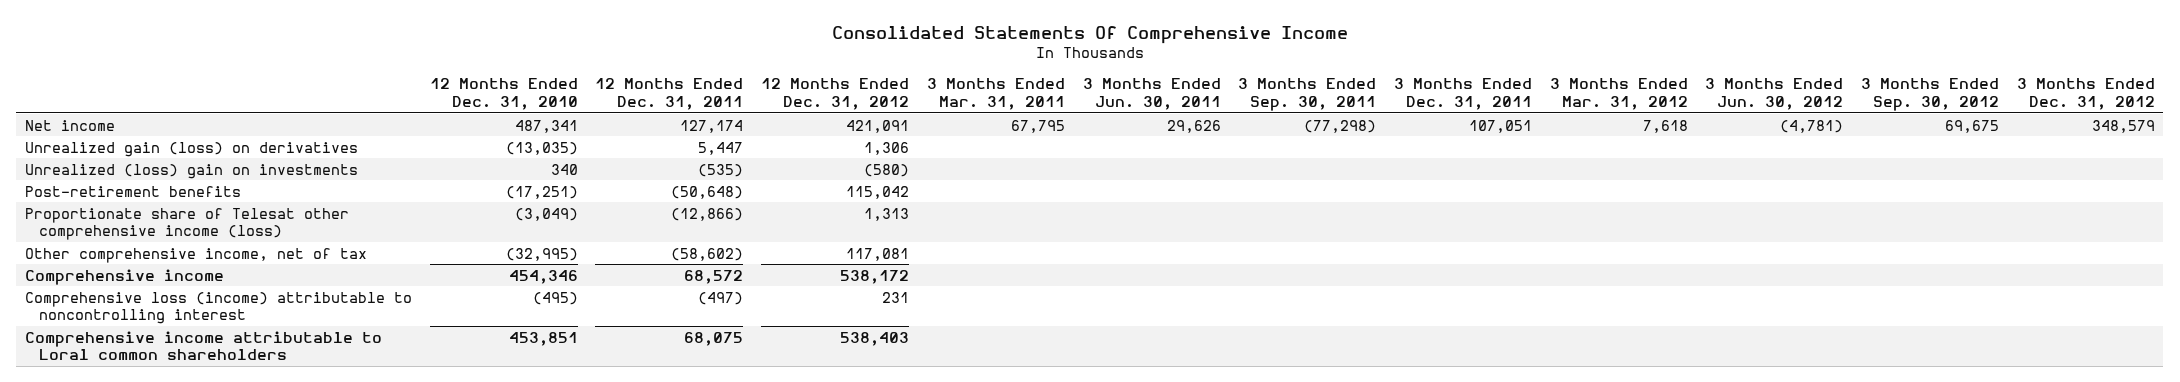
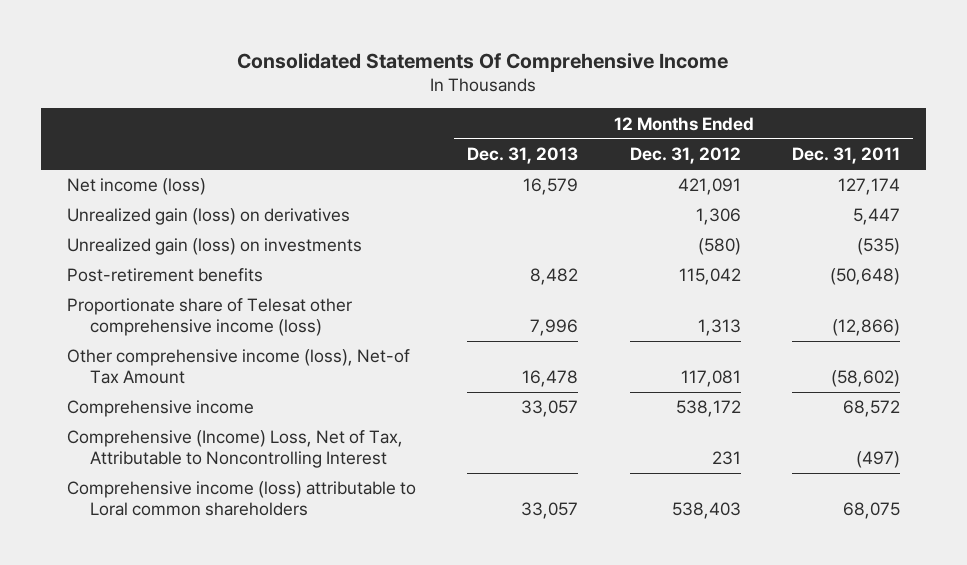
[429,78,578,110] 12 Months Ended Dec. 31, 2010 -> none
[926,78,1065,110] 3 Months Ended Mar. 31, 2011 -> none
[1082,78,1221,110] 3 Months Ended Jun. 30, 2011 -> none
[1238,78,1377,111] 3 Months Ended Sep. 30, 2011 -> none
[1393,78,1532,110] 3 Months Ended Dec. 31, 2011 -> none
[1549,78,1688,110] 3 Months Ended Mar. 31, 2012 -> none
[1705,78,1844,110] 3 Months Ended Jun. 30, 2012 -> none
[1860,78,1999,111] 3 Months Ended Sep. 30, 2012 -> none
[2016,78,2155,110] 3 Months Ended Dec. 31, 2012 -> none
none -> [467,147,579,165] Dec. 31, 2013
[25,119,116,131] Net income -> [66,178,206,196] Net income (loss)
[25,163,359,179] Unrealized (loss) gain on investments -> [66,238,362,256] Unrealized gain (loss) on investments
[25,247,368,263] Other comprehensive income, net of tax -> [66,349,410,384] Other comprehensive income (loss), Net-of Tax Amount
[25,291,413,325] Comprehensive loss (income) attributable to noncontrolling interest -> [66,430,403,468] Comprehensive (Income) Loss, Net of Tax, Attributable to Noncontrolling Interest
[25,330,383,361] Comprehensive income attributable to Loral common shareholders -> [66,481,416,516] Comprehensive income (loss) attributable to Loral common shareholders

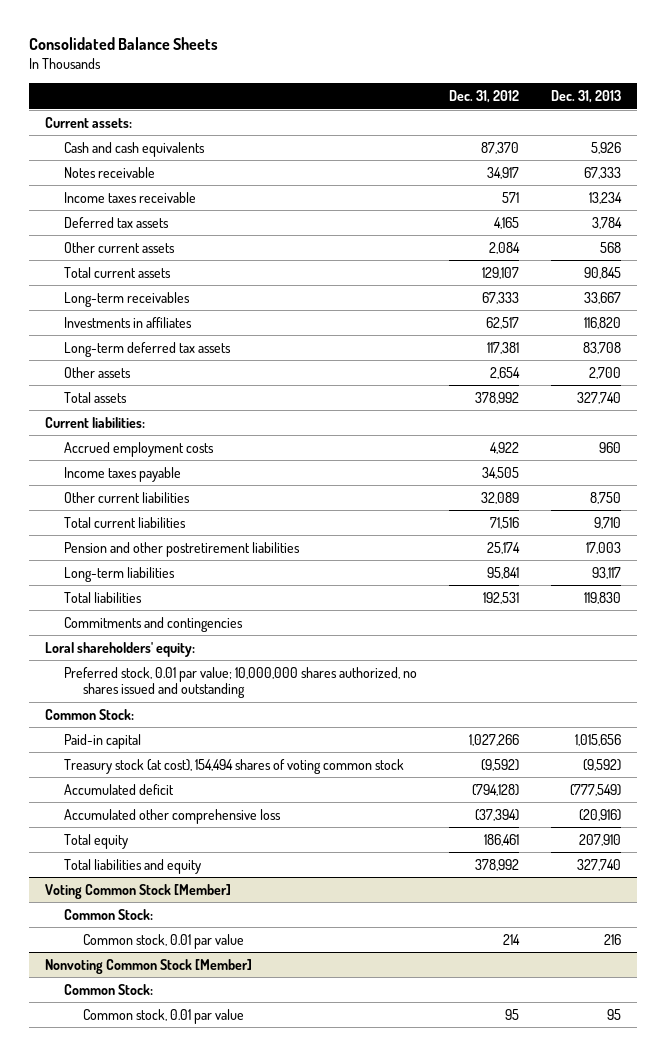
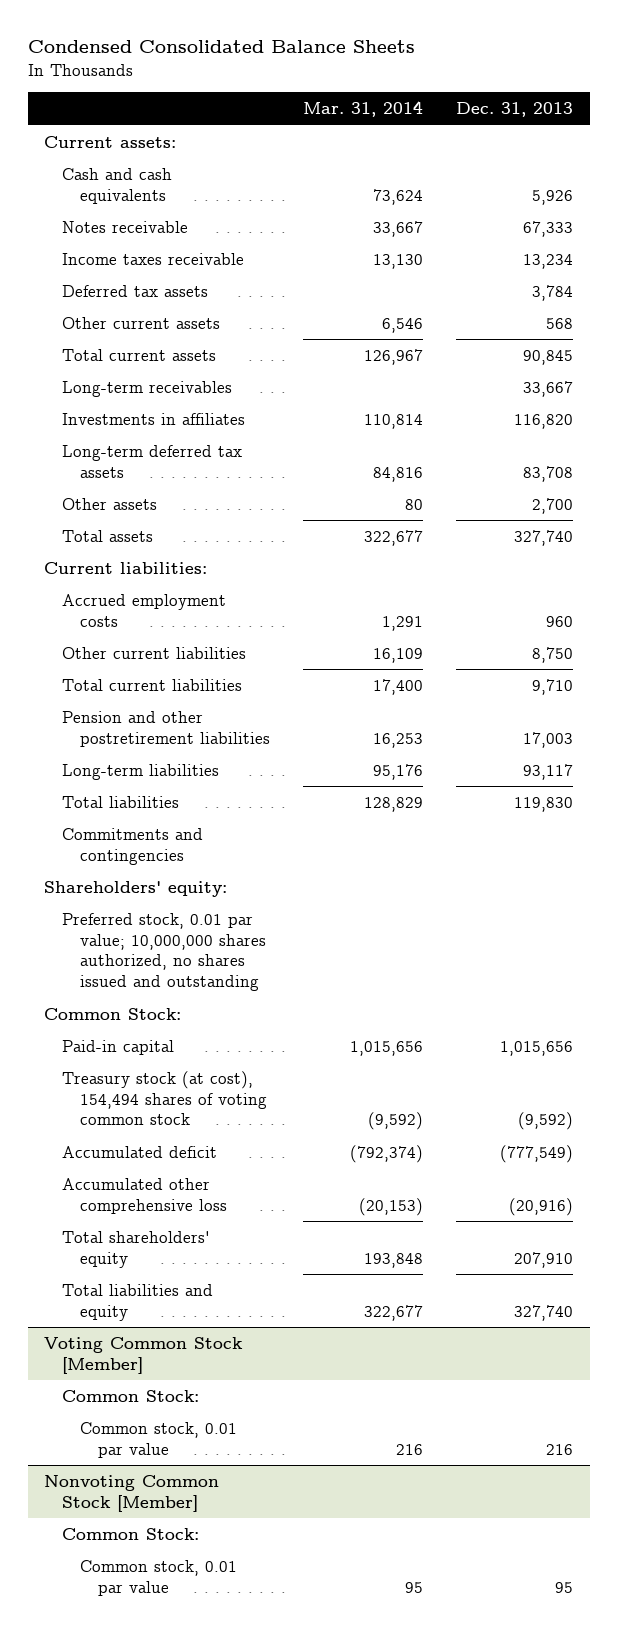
[28,37,218,51] Consolidated Balance Sheets -> [27,40,415,54] Condensed Consolidated Balance Sheets
[448,89,519,103] Dec. 31, 2012 -> none
none -> [302,101,423,118] Mar. 31, 2014
[63,466,181,482] Income taxes payable -> none
[44,641,195,657] Loral shareholders' equity: -> [44,880,228,897] Shareholders' equity:
[63,833,128,849] Total equity -> [62,1230,211,1268] Total shareholders' equity

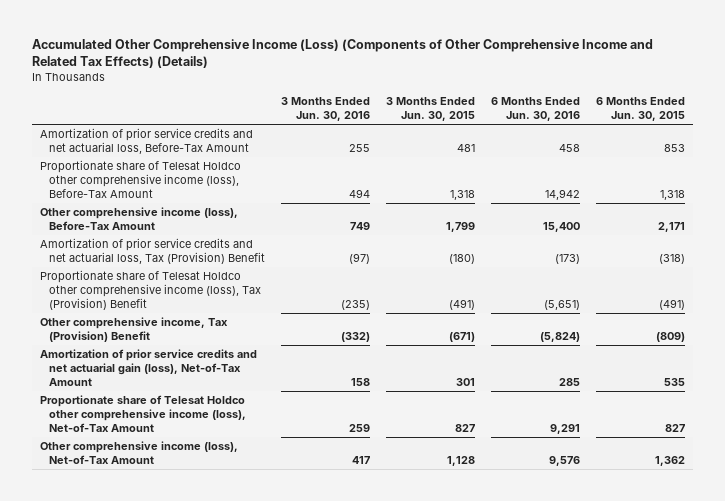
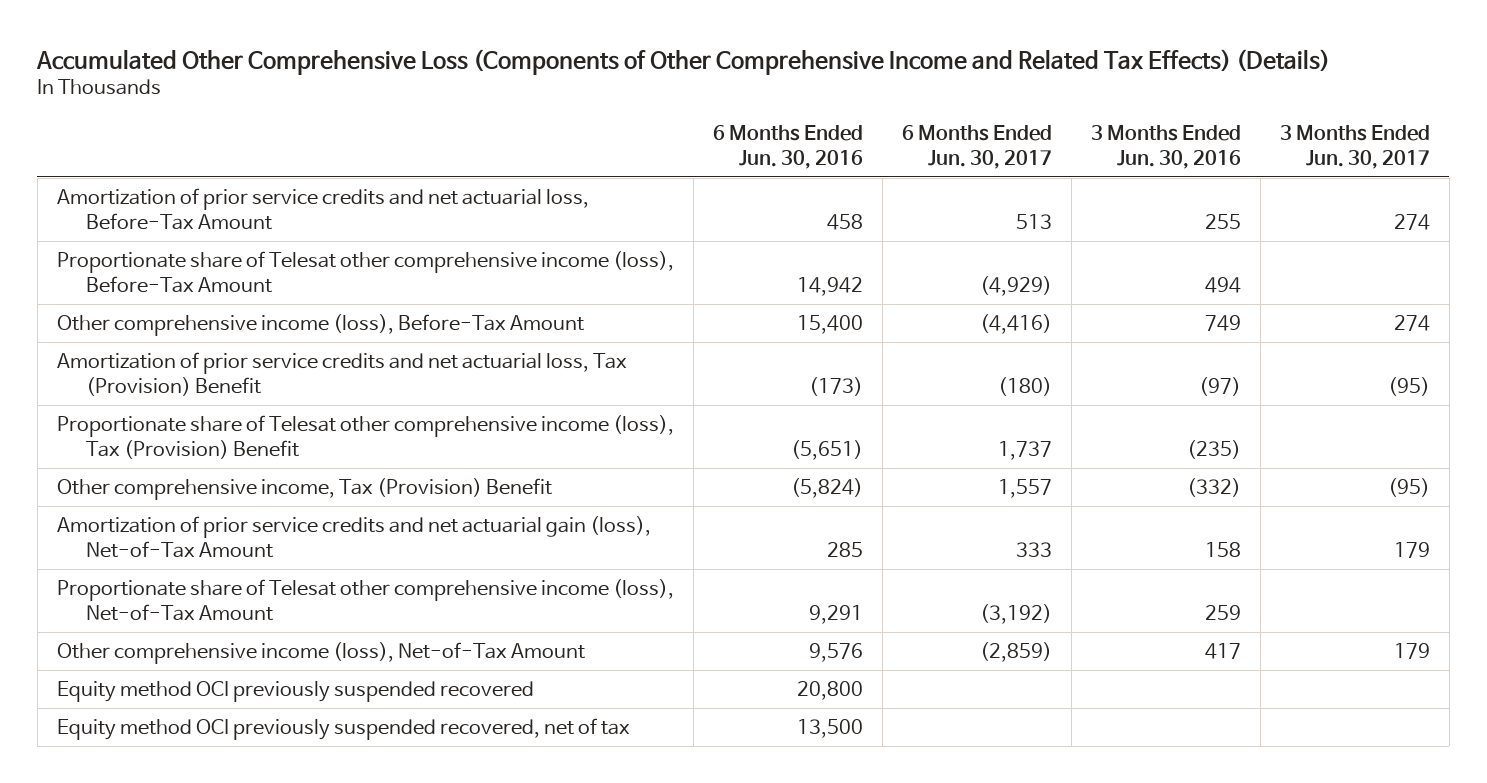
[31,38,653,68] Accumulated Other Comprehensive Income (Loss) (Components of Other Comprehensive Income and Related Tax Effects) (Details) -> [36,48,1331,75] Accumulated Other Comprehensive Loss (Components of Other Comprehensive Income and Related Tax Effects) (Details)
[385,97,475,121] 3 Months Ended Jun. 30, 2015 -> none
[596,97,686,121] 6 Months Ended Jun. 30, 2015 -> none
none -> [901,124,1052,169] 6 Months Ended Jun. 30, 2017
none -> [1279,124,1430,169] 3 Months Ended Jun. 30, 2017
[39,160,241,198] Proportionate share of Telesat Holdco other comprehensive income (loss), Before-Tax Amount -> [56,251,674,294] Proportionate share of Telesat other comprehensive income (loss), Before-Tax Amount
[39,270,261,310] Proportionate share of Telesat Holdco other comprehensive income (loss), Tax (Provision) Benefit -> [56,415,674,460] Proportionate share of Telesat other comprehensive income (loss), Tax (Provision) Benefit
[39,395,246,432] Proportionate share of Telesat Holdco other comprehensive income (loss), Net-of-Tax Amount -> [56,579,674,622] Proportionate share of Telesat other comprehensive income (loss), Net-of-Tax Amount
none -> [56,681,534,703] Equity method OCI previously suspended recovered
none -> [56,718,630,741] Equity method OCI previously suspended recovered, net of tax

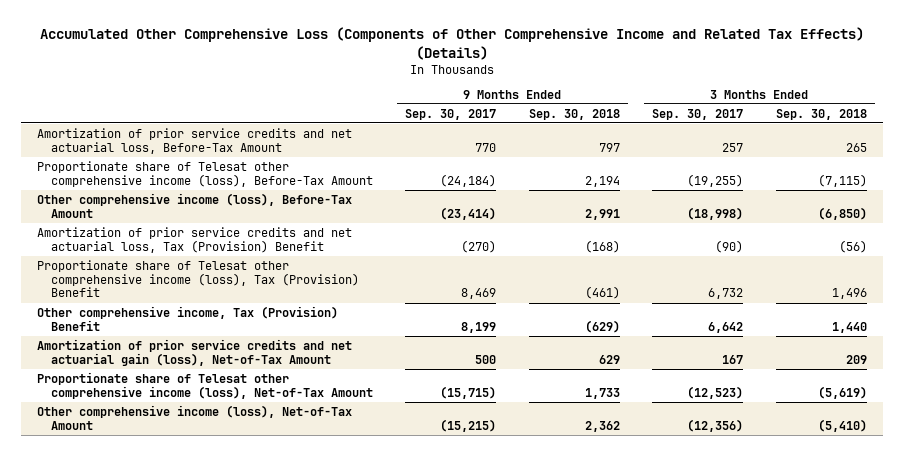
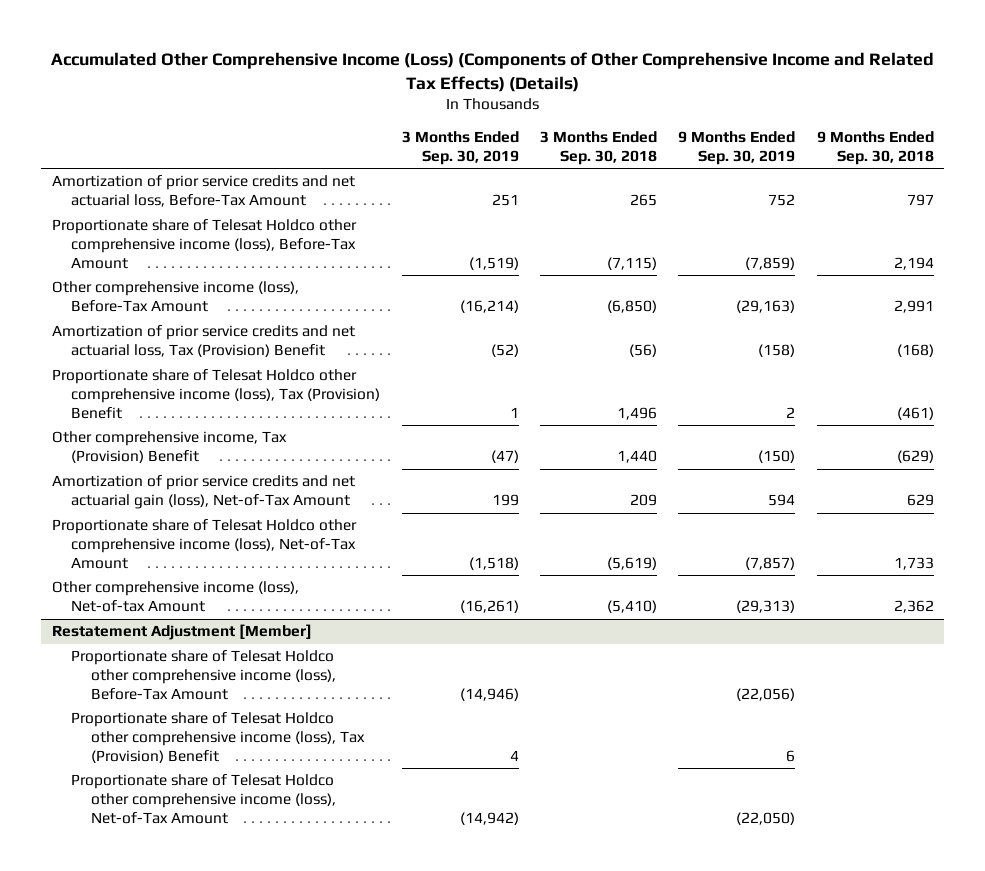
[40,27,865,60] Accumulated Other Comprehensive Loss (Components of Other Comprehensive Income and Related Tax Effects) (Details) -> [50,51,934,92] Accumulated Other Comprehensive Income (Loss) (Components of Other Comprehensive Income and Related Tax Effects) (Details)
[405,108,497,120] Sep. 30, 2017 -> none
[652,108,744,120] Sep. 30, 2017 -> none
none -> [401,131,519,166] 3 Months Ended Sep. 30, 2019
none -> [678,131,796,166] 9 Months Ended Sep. 30, 2019
[37,160,373,187] Proportionate share of Telesat other comprehensive income (loss), Before-Tax Amount -> [51,219,357,269] Proportionate share of Telesat Holdco other comprehensive income (loss), Before-Tax Amount
[37,259,359,298] Proportionate share of Telesat other comprehensive income (loss), Tax (Provision) Benefit -> [51,369,381,419] Proportionate share of Telesat Holdco other comprehensive income (loss), Tax (Provision) Benefit
[37,371,373,399] Proportionate share of Telesat other comprehensive income (loss), Net-of-Tax Amount -> [51,519,357,569] Proportionate share of Telesat Holdco other comprehensive income (loss), Net-of-Tax Amount
[37,404,353,430] Other comprehensive income (loss), Net-of-Tax Amount -> [51,581,299,613] Other comprehensive income (loss), Net-of-tax Amount
none -> [51,624,312,641] Restatement Adjustment [Member]
none -> [71,650,336,700] Proportionate share of Telesat Holdco other comprehensive income (loss), Before-Tax Amount
none -> [71,712,365,763] Proportionate share of Telesat Holdco other comprehensive income (loss), Tax (Provision) Benefit
none -> [71,774,336,824] Proportionate share of Telesat Holdco other comprehensive income (loss), Net-of-Tax Amount

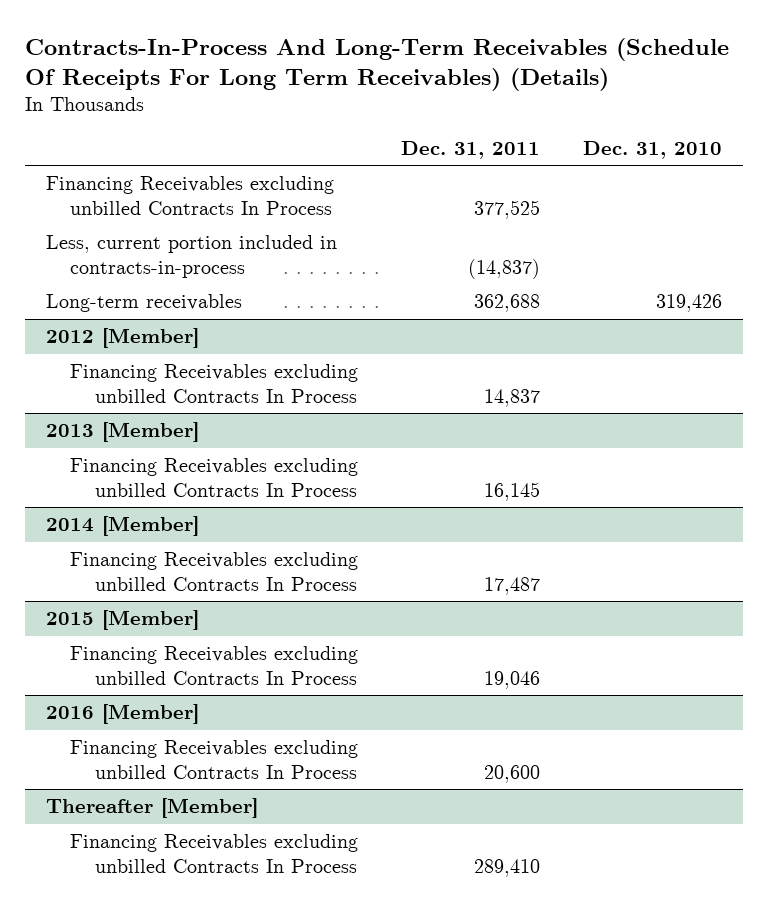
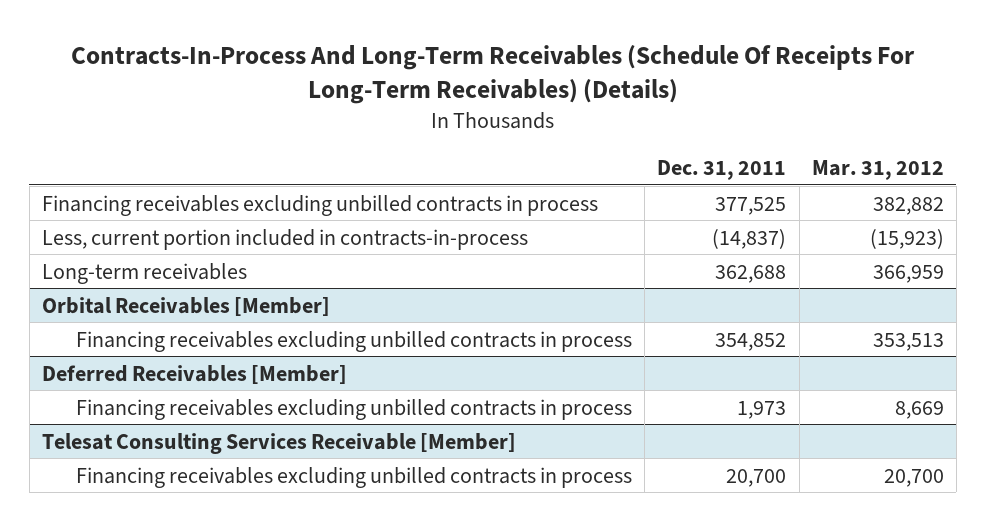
[24,37,729,91] Contracts-In-Process And Long-Term Receivables (Schedule Of Receipts For Long Term Receivables) (Details) -> [70,44,915,105] Contracts-In-Process And Long-Term Receivables (Schedule Of Receipts For Long-Term Receivables) (Details)
[582,140,722,159] Dec. 31, 2010 -> none
none -> [811,159,944,180] Mar. 31, 2012
[45,175,334,215] Financing Receivables excluding unbilled Contracts In Process -> [41,194,598,216] Financing receivables excluding unbilled contracts in process
[45,327,199,348] 2012 [Member] -> none
[45,421,199,442] 2013 [Member] -> none
[45,515,199,536] 2014 [Member] -> none
[45,609,199,630] 2015 [Member] -> none
[70,645,359,685] Financing Receivables excluding unbilled Contracts In Process -> none
[45,703,199,724] 2016 [Member] -> none
[70,739,359,779] Financing Receivables excluding unbilled Contracts In Process -> none
[45,797,258,818] Thereafter [Member] -> none
[70,833,359,873] Financing Receivables excluding unbilled Contracts In Process -> none
none -> [41,296,330,316] Orbital Receivables [Member]
[70,363,359,403] Financing Receivables excluding unbilled Contracts In Process -> [76,330,633,352] Financing receivables excluding unbilled contracts in process
[483,388,540,407] 14,837 -> [715,332,787,351] 354,852
none -> [41,364,347,384] Deferred Receivables [Member]
[70,457,359,497] Financing Receivables excluding unbilled Contracts In Process -> [76,398,633,420] Financing receivables excluding unbilled contracts in process
[483,481,540,501] 16,145 -> [737,400,787,419] 1,973
none -> [41,432,516,454] Telesat Consulting Services Receivable [Member]
[70,551,359,591] Financing Receivables excluding unbilled Contracts In Process -> [76,466,633,488] Financing receivables excluding unbilled contracts in process
[483,576,540,595] 17,487 -> [726,468,787,487] 20,700

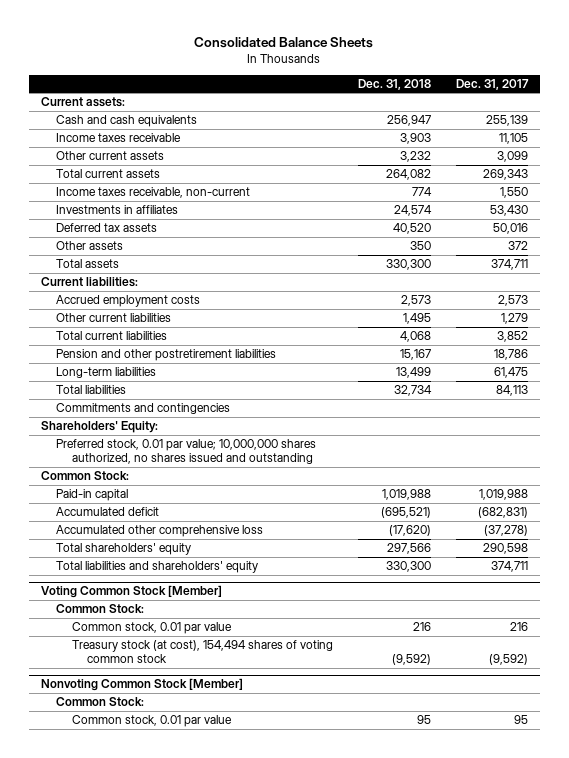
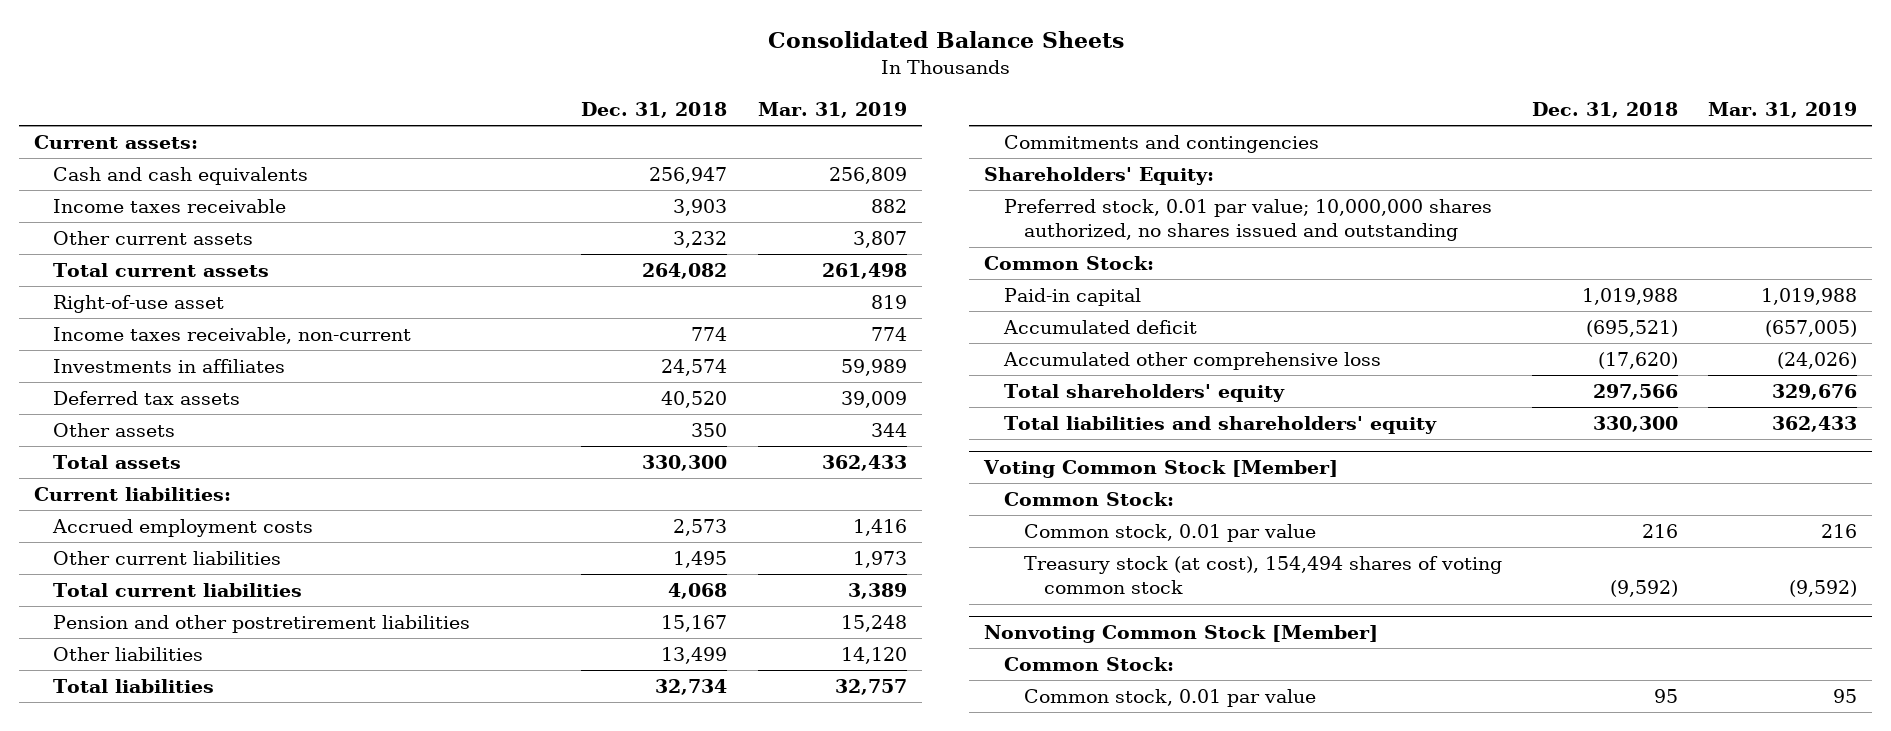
[455,78,529,90] Dec. 31, 2017 -> none
none -> [757,102,907,119] Mar. 31, 2019
none -> [53,295,225,314] Right-of-use asset
[56,367,157,379] Long-term liabilities -> [53,647,204,662] Other liabilities

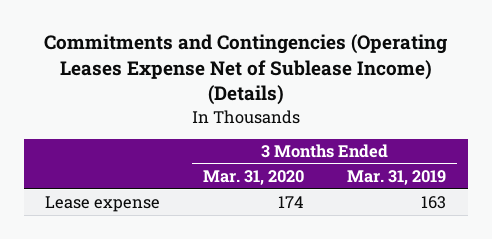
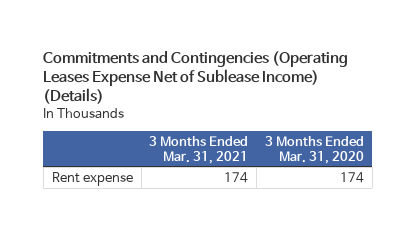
[347,170,447,186] Mar. 31, 2019 -> none
none -> [149,135,249,164] 3 Months Ended Mar. 31, 2021
[45,196,161,213] Lease expense -> [51,171,133,186] Rent expense

